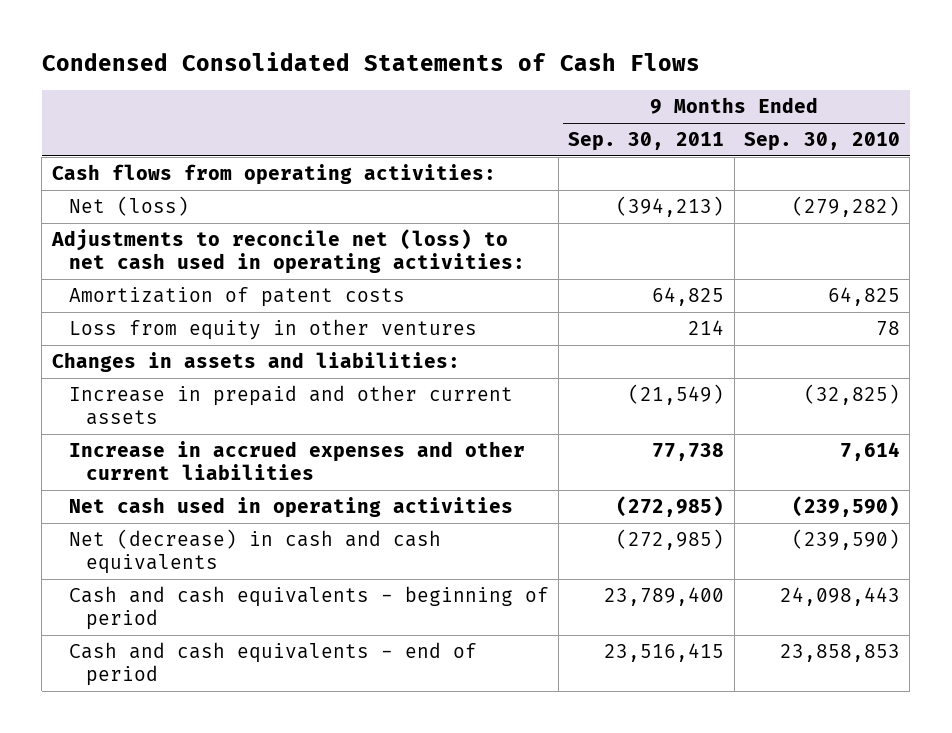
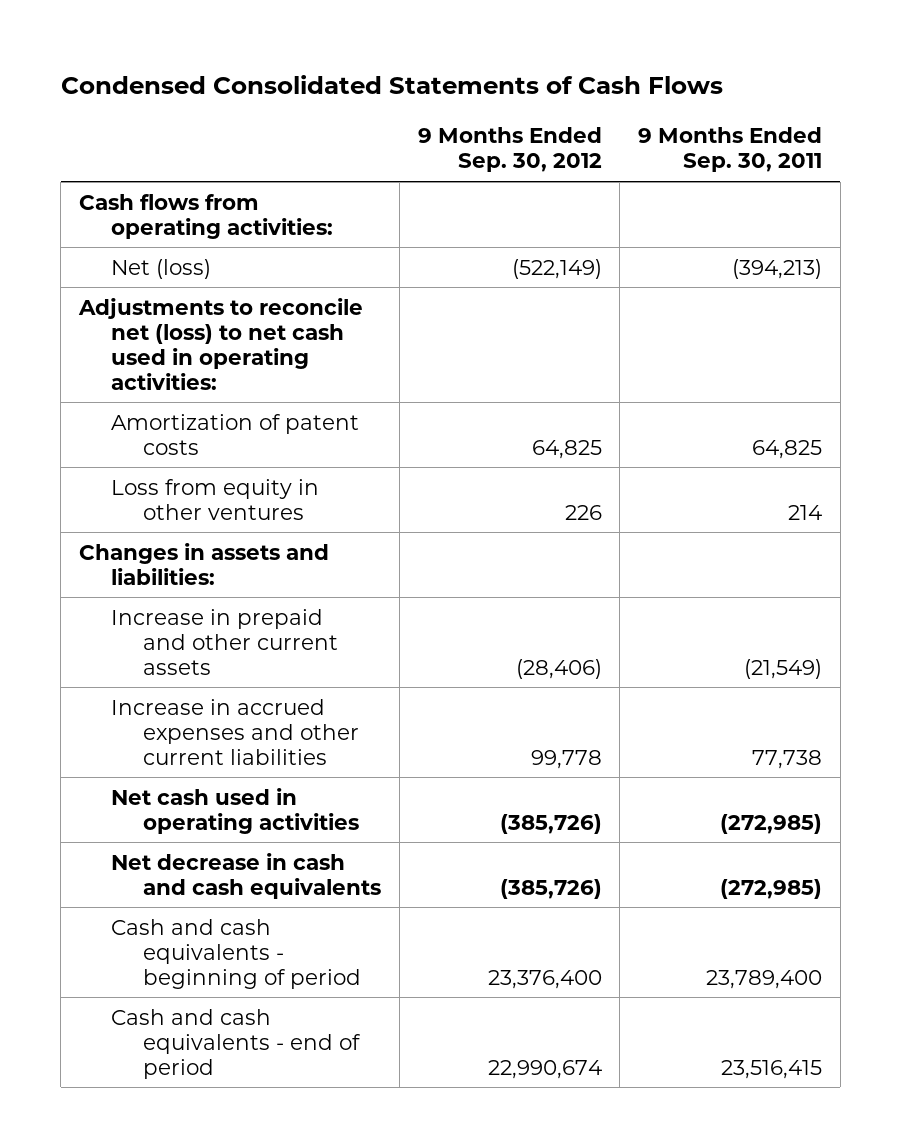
[743,131,900,151] Sep. 30, 2010 -> none
none -> [417,127,602,173] 9 Months Ended Sep. 30, 2012
[68,528,441,575] Net (decrease) in cash and cash equivalents -> [111,852,382,899] Net decrease in cash and cash equivalents

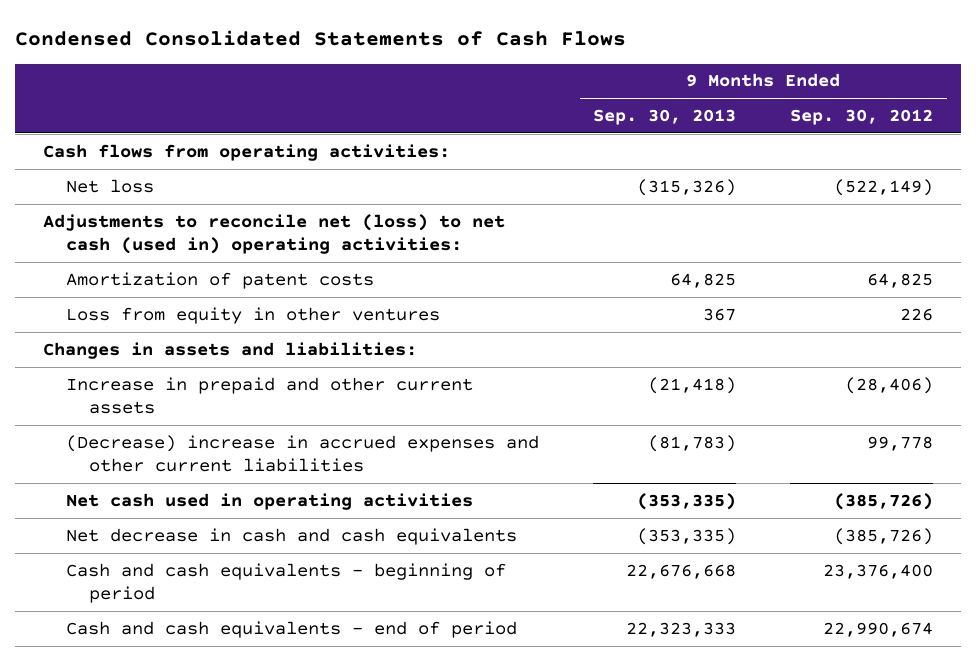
[638,127,823,173] 9 Months Ended Sep. 30, 2011 -> none
none -> [593,108,737,125] Sep. 30, 2013
[111,258,212,279] Net (loss) -> [65,178,154,193] Net loss
[78,297,364,390] Adjustments to reconcile net (loss) to net cash used in operating activities: -> [42,213,505,254] Adjustments to reconcile net (loss) to net cash (used in) operating activities:
[111,698,360,765] Increase in accrued expenses and other current liabilities -> [65,434,539,472] (Decrease) increase in accrued expenses and other current liabilities

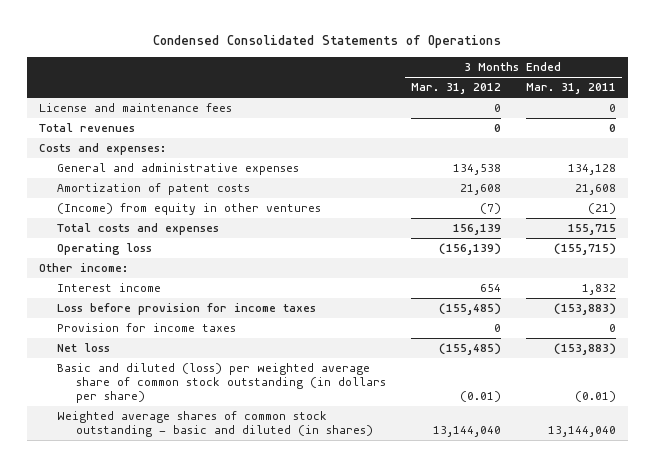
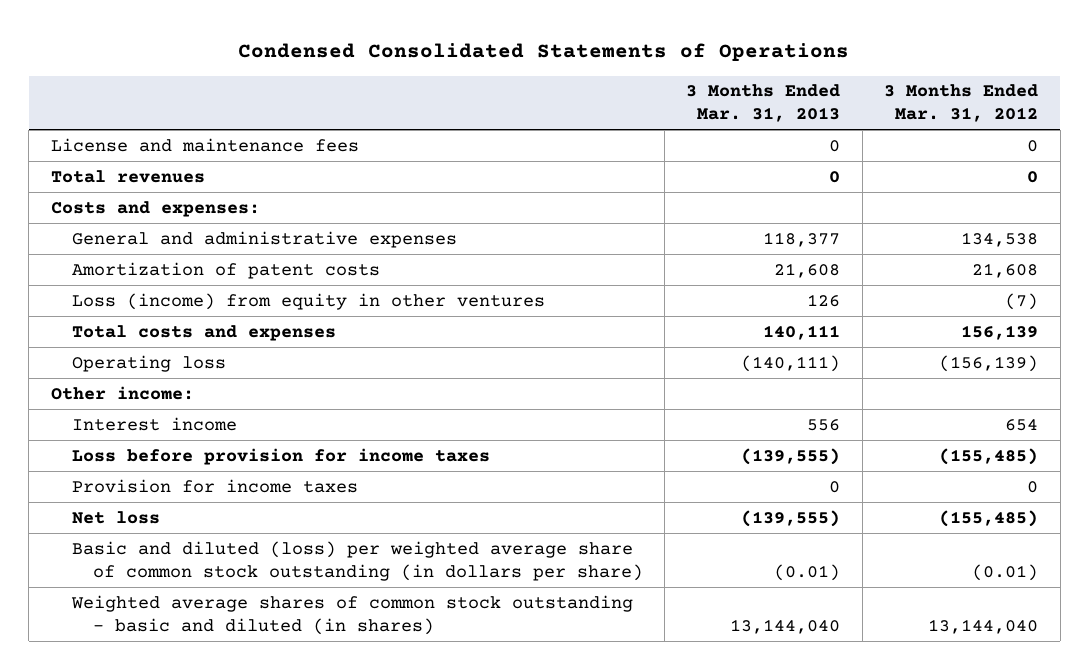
[525,83,616,95] Mar. 31, 2011 -> none
none -> [686,84,841,123] 3 Months Ended Mar. 31, 2013
[57,203,322,216] (Income) from equity in other ventures -> [71,292,545,310] Loss (income) from equity in other ventures

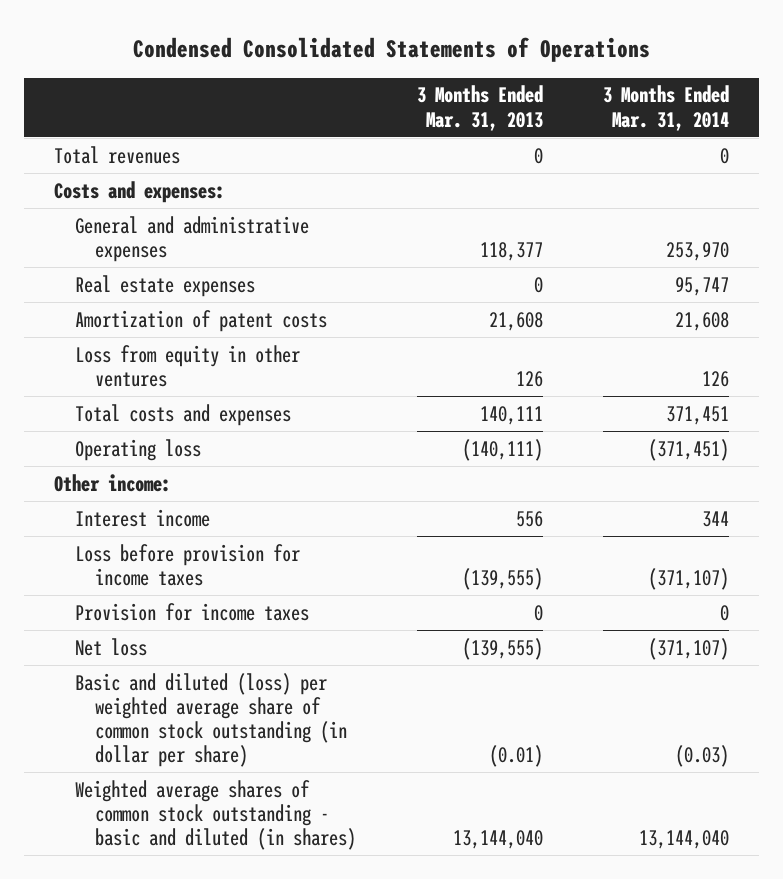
[884,84,1039,123] 3 Months Ended Mar. 31, 2012 -> none
none -> [602,85,729,131] 3 Months Ended Mar. 31, 2014
[50,137,359,152] License and maintenance fees -> none
none -> [74,274,255,297] Real estate expenses
[71,292,545,310] Loss (income) from equity in other ventures -> [74,344,300,387] Loss from equity in other ventures
[71,540,643,581] Basic and diluted (loss) per weighted average share of common stock outstanding (in dollars per share) -> [74,672,348,768] Basic and diluted (loss) per weighted average share of common stock outstanding (in dollar per share)

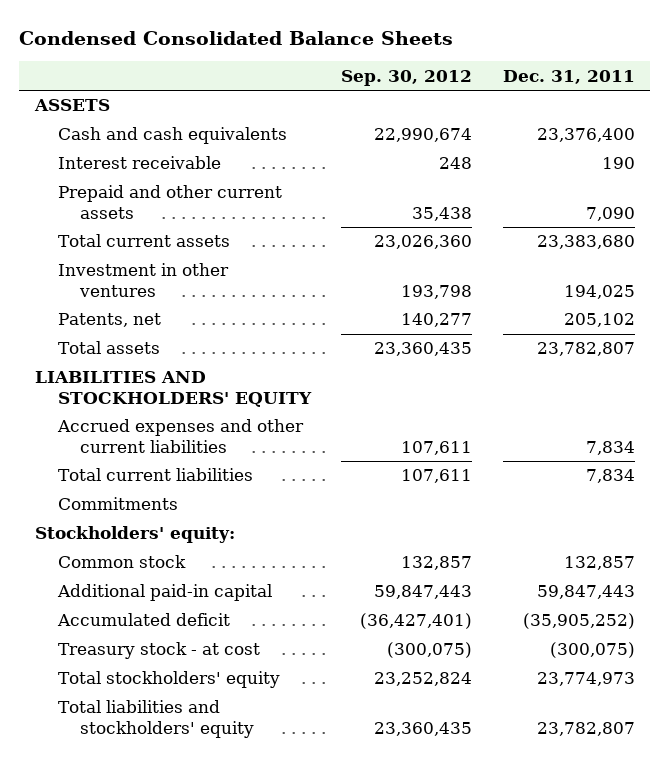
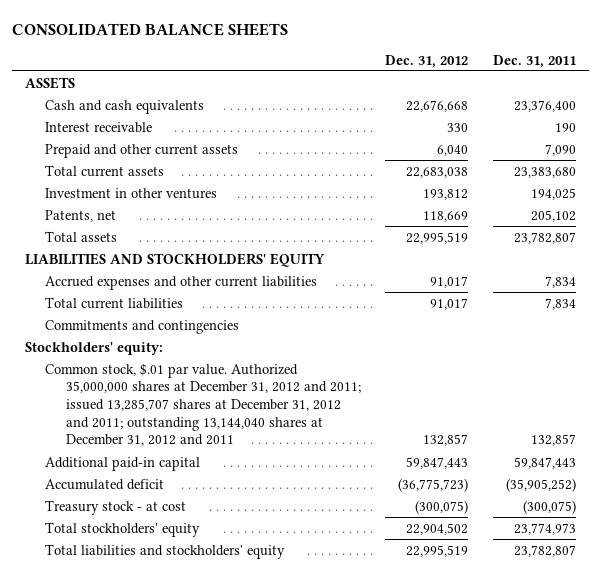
[19,30,454,45] Condensed Consolidated Balance Sheets -> [12,22,289,36] CONSOLIDATED BALANCE SHEETS
[341,69,473,86] Sep. 30, 2012 -> none
none -> [385,54,469,68] Dec. 31, 2012
[57,497,178,511] Commitments -> [45,319,240,334] Commitments and contingencies
[57,555,186,569] Common stock -> [45,362,361,447] Common stock, $.01 par value. Authorized 35,000,000 shares at December 31, 2012 and 2011; issued 13,285,707 shares at December 31, 2012 and 2011; outstanding 13,144,040 shares at December 31, 2012 and 2011

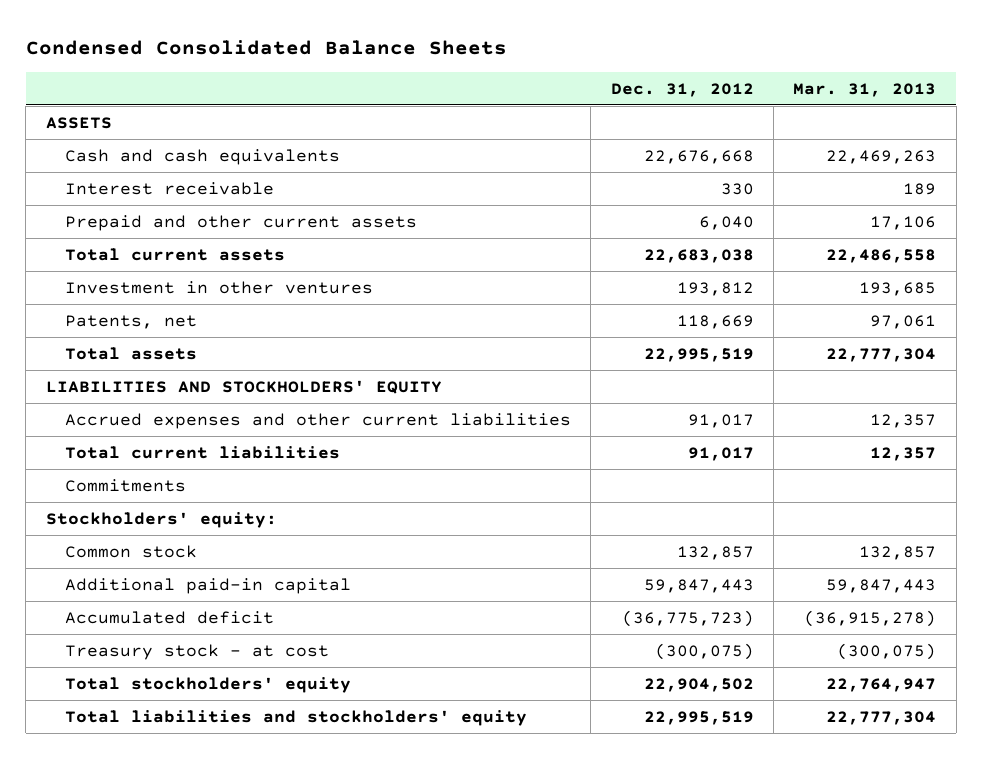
[12,22,289,36] CONSOLIDATED BALANCE SHEETS -> [25,39,507,55] Condensed Consolidated Balance Sheets
[493,54,577,68] Dec. 31, 2011 -> none
none -> [793,82,937,97] Mar. 31, 2013
[45,319,240,334] Commitments and contingencies -> [65,478,187,492] Commitments
[45,362,361,447] Common stock, $.01 par value. Authorized 35,000,000 shares at December 31, 2012 and 2011; issued 13,285,707 shares at December 31, 2012 and 2011; outstanding 13,144,040 shares at December 31, 2012 and 2011 -> [65,544,198,558] Common stock

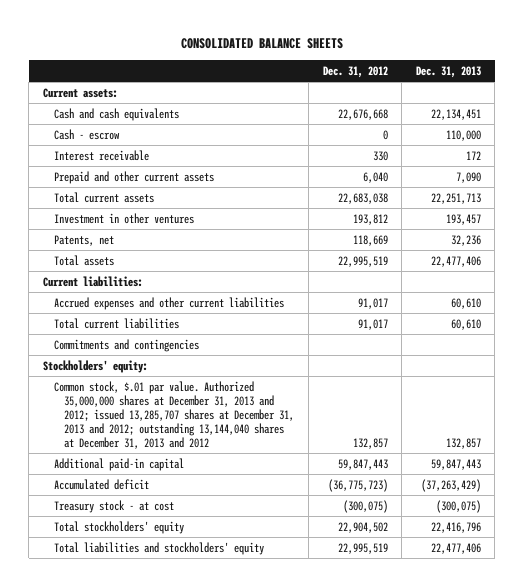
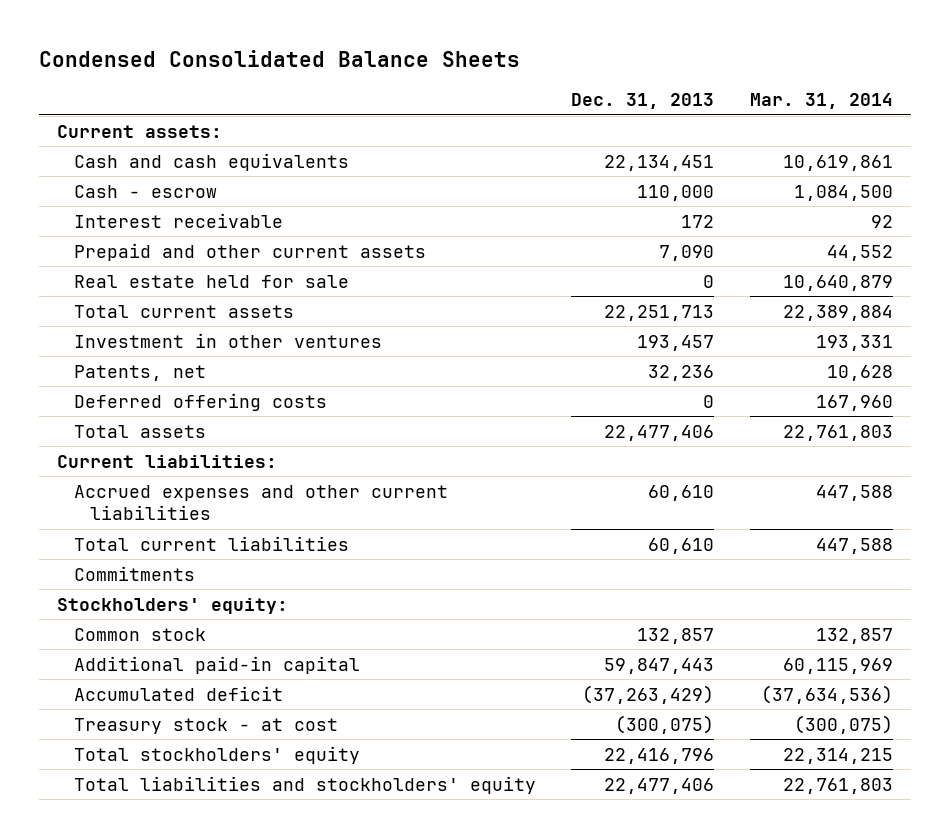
[180,37,343,49] CONSOLIDATED BALANCE SHEETS -> [39,49,521,67] Condensed Consolidated Balance Sheets
[322,65,388,78] Dec. 31, 2012 -> none
none -> [749,93,893,110] Mar. 31, 2014
none -> [73,274,349,288] Real estate held for sale
none -> [73,392,327,411] Deferred offering costs
[53,338,199,352] Commitments and contingencies -> [73,565,195,581] Commitments
[53,380,295,449] Common stock, $.01 par value. Authorized 35,000,000 shares at December 31, 2013 and 2012; issued 13,285,707 shares at December 31, 2013 and 2012; outstanding 13,144,040 shares at December 31, 2013 and 2012 -> [73,627,206,641] Common stock

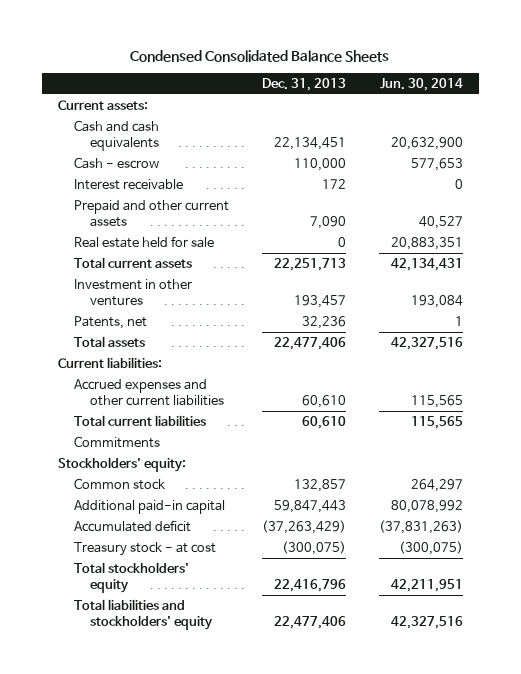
[749,93,893,110] Mar. 31, 2014 -> none
none -> [379,77,463,91] Jun. 30, 2014
[73,392,327,411] Deferred offering costs -> none

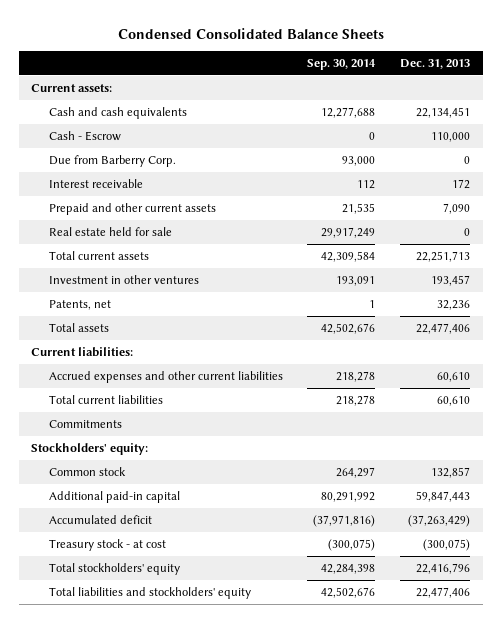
[379,77,463,91] Jun. 30, 2014 -> none
none -> [307,59,377,71] Sep. 30, 2014
[73,156,159,169] Cash - escrow -> [48,130,121,141] Cash - Escrow
none -> [48,154,176,167] Due from Barberry Corp.

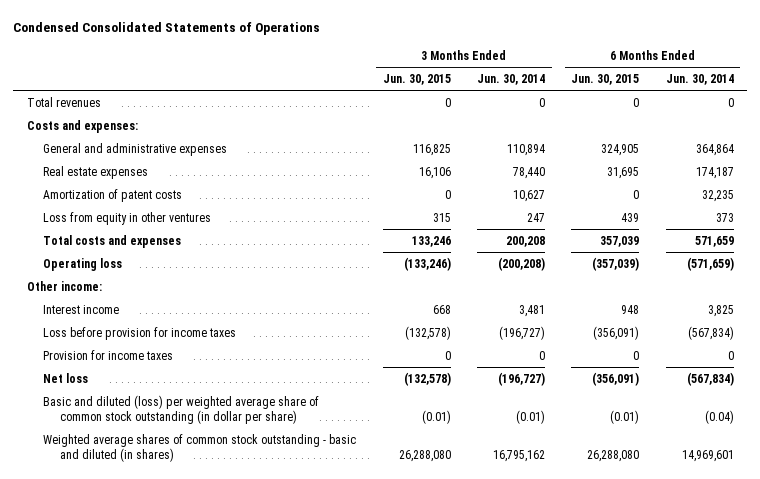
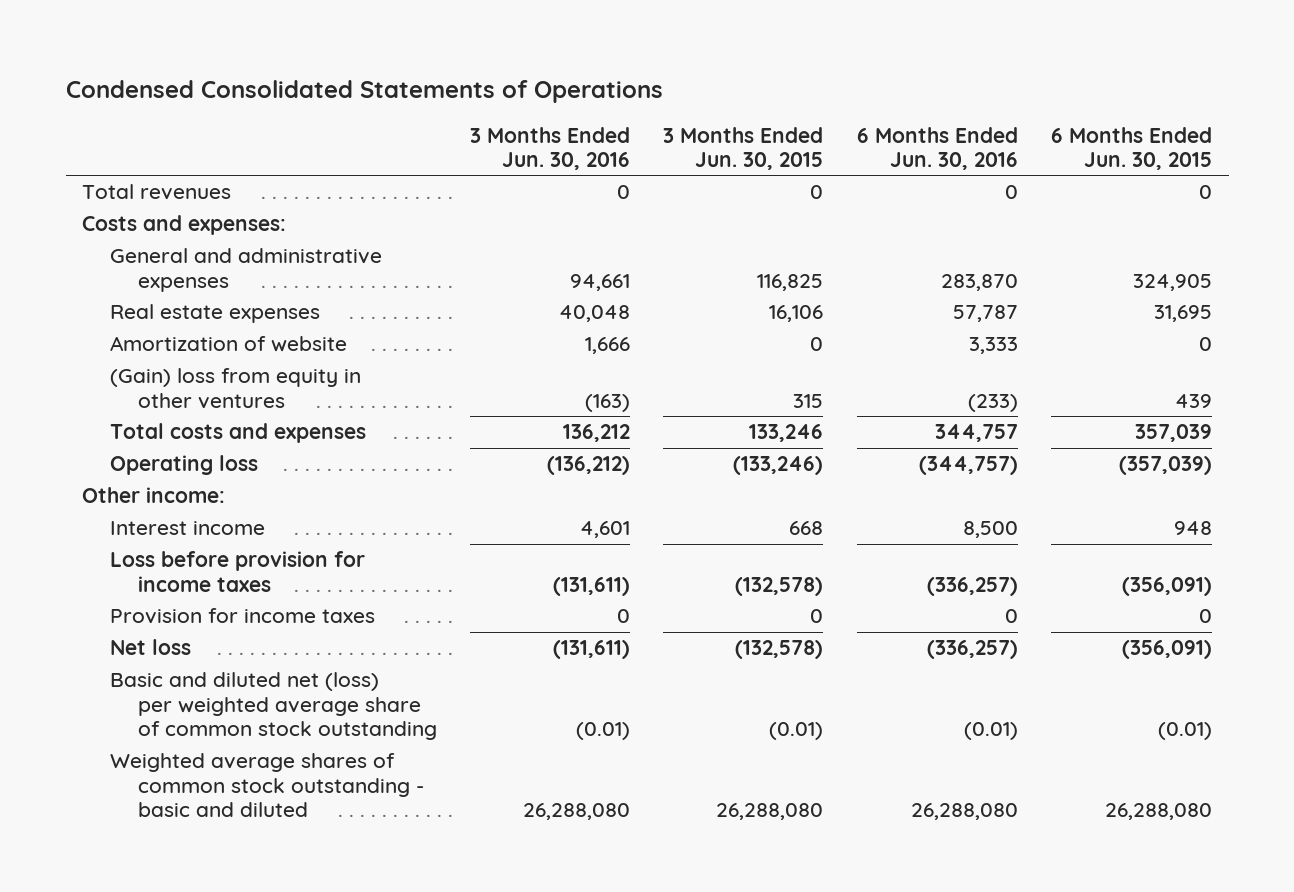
[477,73,546,85] Jun. 30, 2014 -> none
[665,73,734,85] Jun. 30, 2014 -> none
none -> [469,126,630,171] 3 Months Ended Jun. 30, 2016
none -> [856,126,1018,171] 6 Months Ended Jun. 30, 2016
[43,188,183,202] Amortization of patent costs -> [109,336,347,353] Amortization of website
[43,211,212,225] Loss from equity in other ventures -> [109,368,361,409] (Gain) loss from equity in other ventures
[43,394,320,424] Basic and diluted (loss) per weighted average share of common stock outstanding (in dollar per share) -> [109,672,437,741] Basic and diluted net (loss) per weighted average share of common stock outstanding
[43,433,357,462] Weighted average shares of common stock outstanding - basic and diluted (in shares) -> [109,753,424,818] Weighted average shares of common stock outstanding - basic and diluted

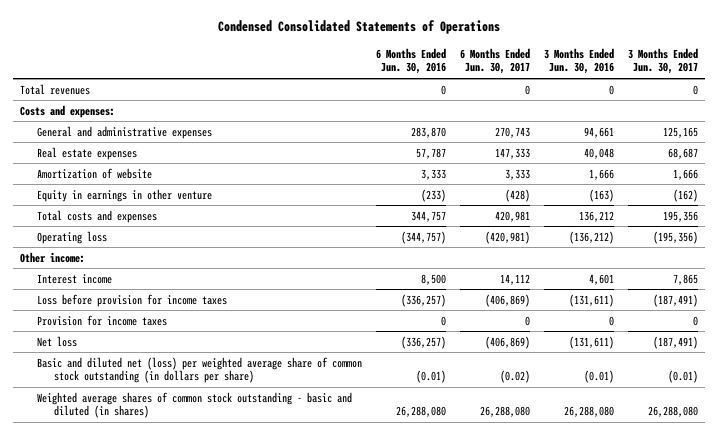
[663,126,824,171] 3 Months Ended Jun. 30, 2015 -> none
[1050,126,1212,171] 6 Months Ended Jun. 30, 2015 -> none
none -> [460,47,531,75] 6 Months Ended Jun. 30, 2017
none -> [628,47,699,75] 3 Months Ended Jun. 30, 2017
[109,368,361,409] (Gain) loss from equity in other ventures -> [37,188,213,202] Equity in earnings in other venture
[109,672,437,741] Basic and diluted net (loss) per weighted average share of common stock outstanding -> [37,356,363,384] Basic and diluted net (loss) per weighted average share of common stock outstanding (in dollars per share)
[109,753,424,818] Weighted average shares of common stock outstanding - basic and diluted -> [37,391,353,419] Weighted average shares of common stock outstanding - basic and diluted (in shares)

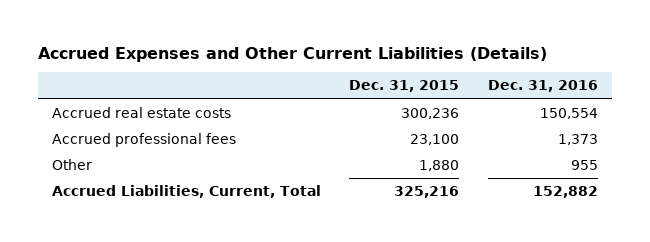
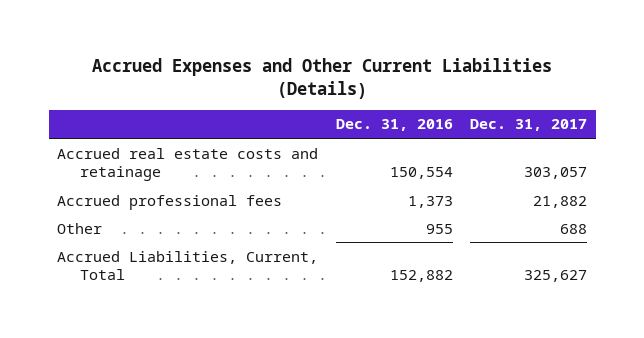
[349,80,460,93] Dec. 31, 2015 -> none
none -> [470,119,588,132] Dec. 31, 2017
[52,107,232,119] Accrued real estate costs -> [57,147,319,182] Accrued real estate costs and retainage

